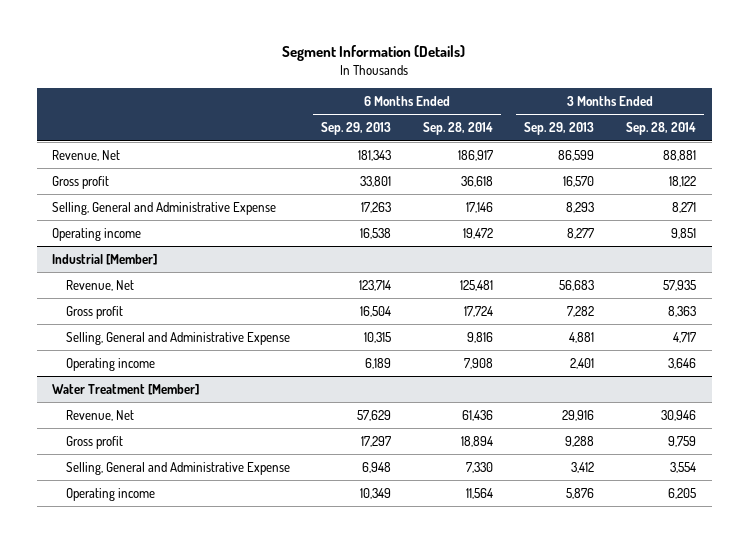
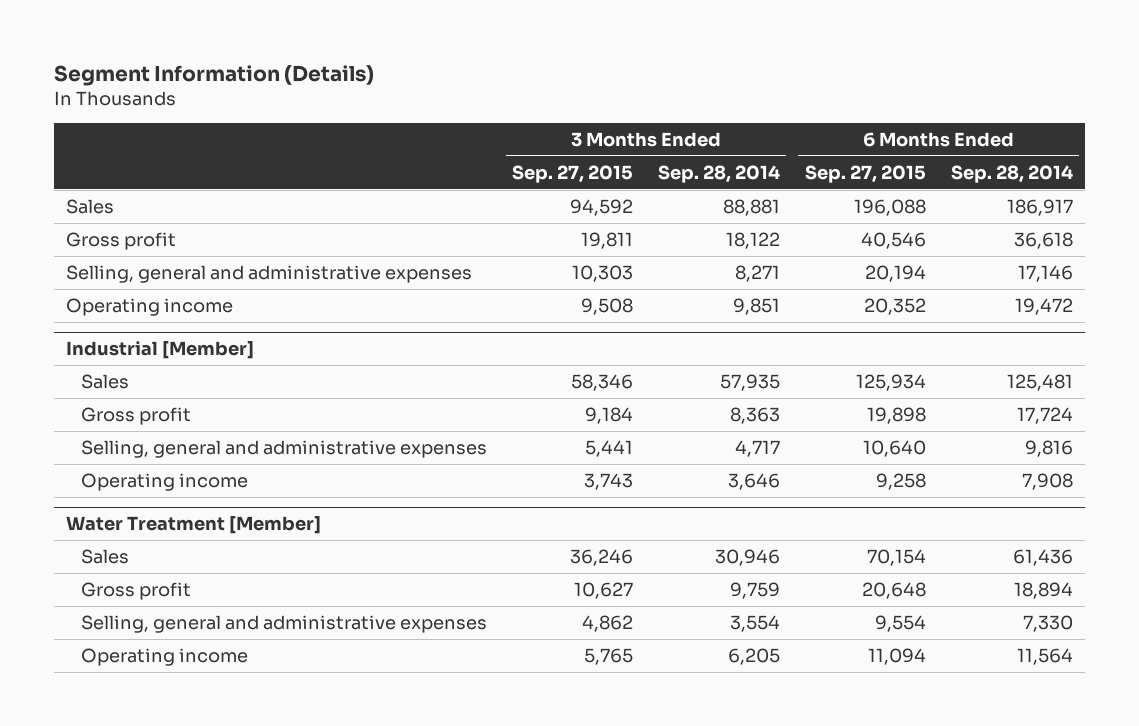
[321,122,392,136] Sep. 29, 2013 -> none
[524,122,595,136] Sep. 29, 2013 -> none
none -> [511,164,633,183] Sep. 27, 2015
none -> [804,164,926,183] Sep. 27, 2015
[52,150,121,162] Revenue, Net -> [65,198,114,214] Sales
[52,202,277,216] Selling, General and Administrative Expense -> [65,264,472,283] Selling, general and administrative expenses
[65,280,134,292] Revenue, Net -> [80,373,129,389] Sales
[65,332,290,346] Selling, General and Administrative Expense -> [80,439,487,458] Selling, general and administrative expenses
[65,410,134,422] Revenue, Net -> [80,548,129,564] Sales
[65,462,290,476] Selling, General and Administrative Expense -> [80,614,487,633] Selling, general and administrative expenses

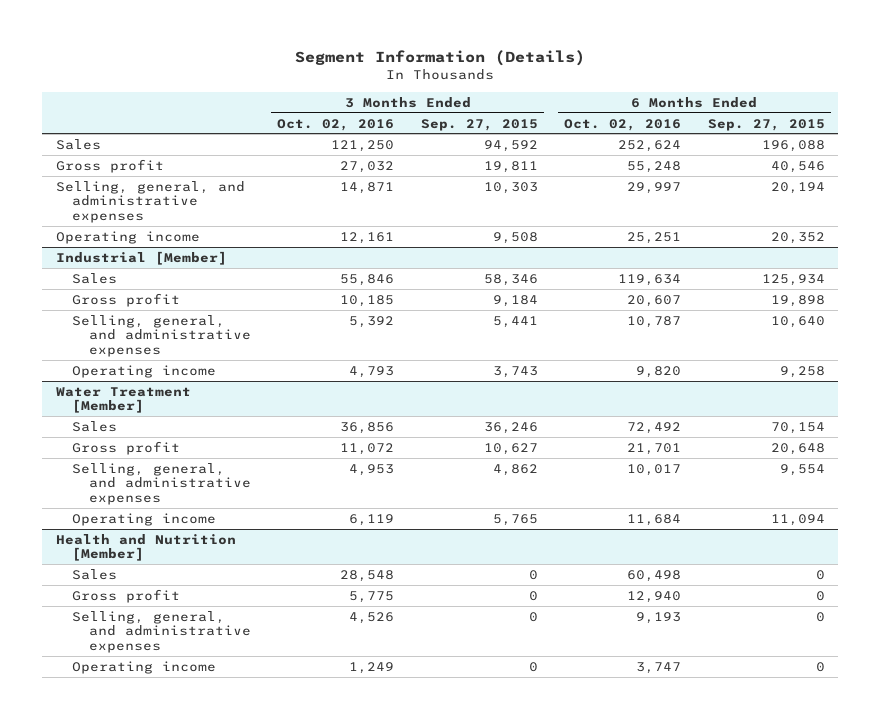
[657,164,780,183] Sep. 28, 2014 -> none
[950,164,1073,183] Sep. 28, 2014 -> none
none -> [277,118,395,131] Oct. 02, 2016
none -> [564,118,682,131] Oct. 02, 2016
[65,264,472,283] Selling, general and administrative expenses -> [55,180,245,224] Selling, general, and administrative expenses
[80,439,487,458] Selling, general and administrative expenses -> [72,314,252,358] Selling, general, and administrative expenses
[80,614,487,633] Selling, general and administrative expenses -> [72,462,252,506] Selling, general, and administrative expenses
none -> [55,533,236,562] Health and Nutrition [Member]
none -> [72,568,118,580] Sales
none -> [72,588,181,603] Gross profit
none -> [72,610,252,654] Selling, general, and administrative expenses
none -> [72,660,217,674] Operating income

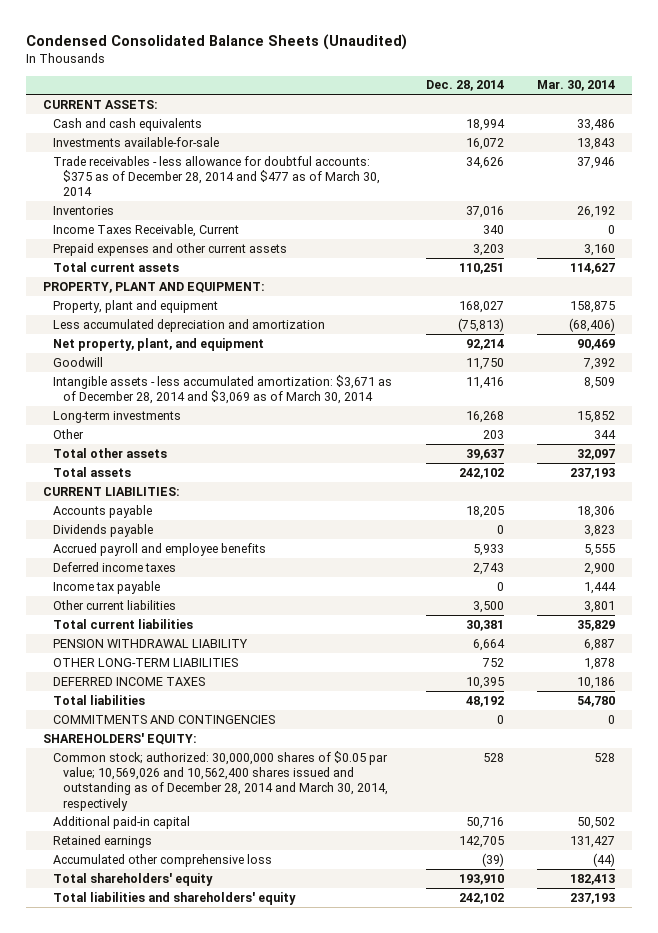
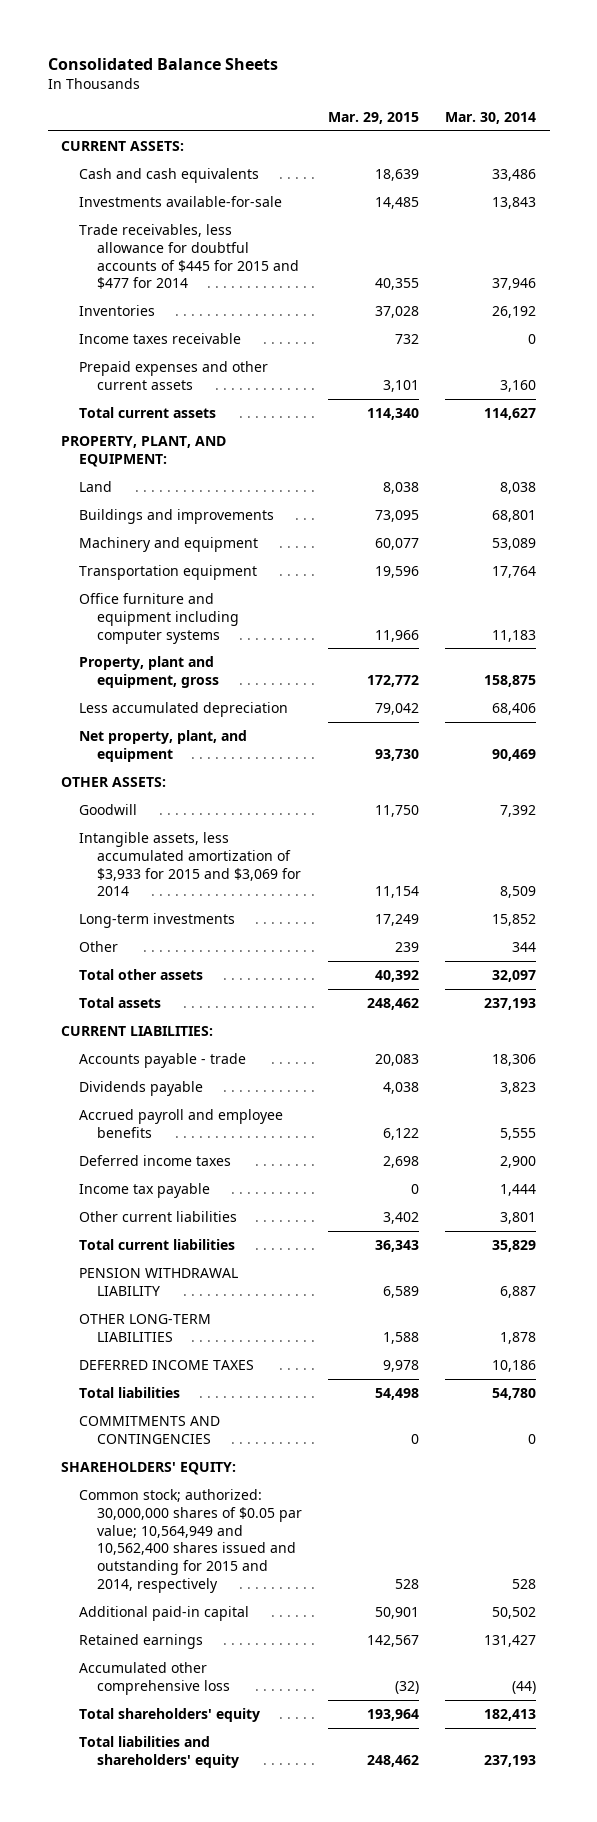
[26,33,408,50] Condensed Consolidated Balance Sheets (Unaudited) -> [47,57,278,70] Consolidated Balance Sheets
[425,80,504,92] Dec. 28, 2014 -> none
none -> [328,111,420,124] Mar. 29, 2015
[52,155,380,197] Trade receivables - less allowance for doubtful accounts: $375 as of December 28, 2014 and $477 as of March 30, 2014 -> [78,224,299,290] Trade receivables, less allowance for doubtful accounts of $445 for 2015 and $477 for 2014
[52,223,239,237] Income Taxes Receivable, Current -> [78,333,241,345] Income taxes receivable
[42,281,265,293] PROPERTY, PLANT AND EQUIPMENT: -> [60,436,226,467] PROPERTY, PLANT, AND EQUIPMENT:
none -> [78,481,112,493] Land
none -> [78,509,274,525] Buildings and improvements
none -> [78,537,258,553] Machinery and equipment
none -> [78,565,257,581] Transportation equipment
none -> [78,593,239,644] Office furniture and equipment including computer systems
[52,299,218,313] Property, plant and equipment -> [78,656,219,688] Property, plant and equipment, gross
[52,318,325,332] Less accumulated depreciation and amortization -> [78,702,288,718] Less accumulated depreciation
[569,317,616,332] (68,406) -> [492,703,537,716] 68,406
none -> [60,777,166,788] OTHER ASSETS:
[52,374,392,405] Intangible assets - less accumulated amortization: $3,671 as of December 28, 2014 and $3,069 as of March 30, 2014 -> [78,832,301,897] Intangible assets, less accumulated amortization of $3,933 for 2015 and $3,069 for 2014
[52,504,152,518] Accounts payable -> [78,1053,246,1069] Accounts payable - trade
[52,750,388,811] Common stock; authorized: 30,000,000 shares of $0.05 par value; 10,569,026 and 10,562,400 shares issued and outstanding as of December 28, 2014 and March 30, 2014, respectively -> [78,1489,302,1594] Common stock; authorized: 30,000,000 shares of $0.05 par value; 10,564,949 and 10,562,400 shares issued and outstanding for 2015 and 2014, respectively

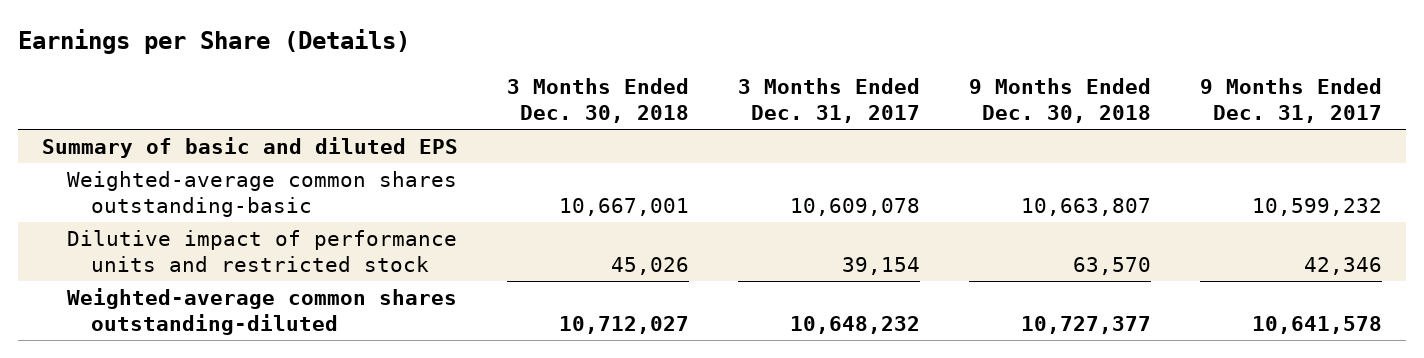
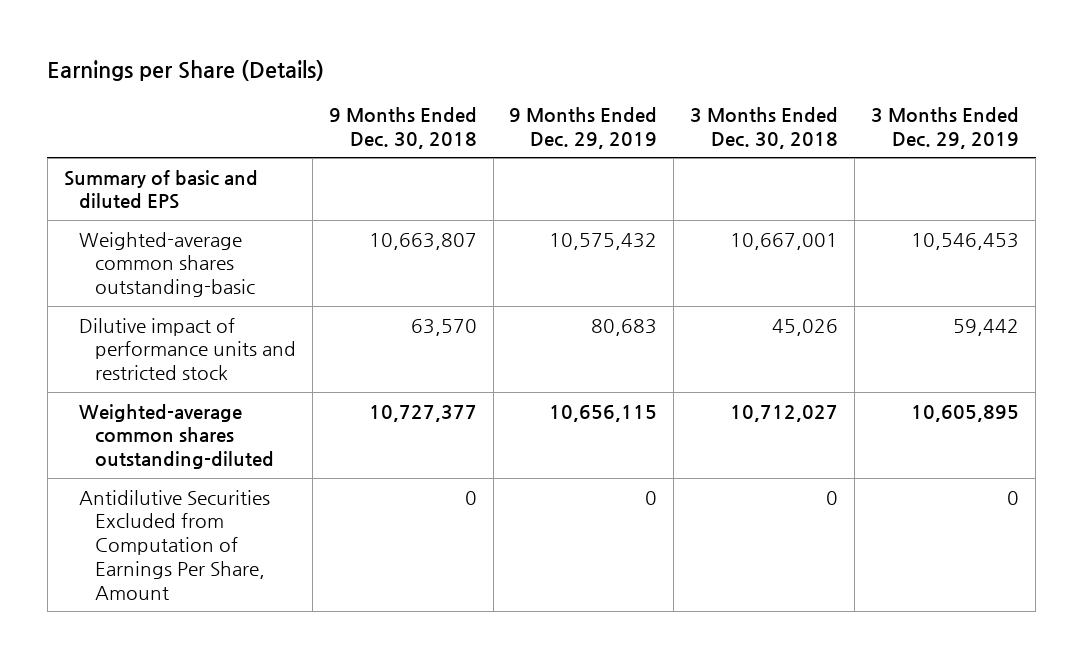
[738,77,921,124] 3 Months Ended Dec. 31, 2017 -> none
[1199,77,1382,124] 9 Months Ended Dec. 31, 2017 -> none
none -> [509,107,658,150] 9 Months Ended Dec. 29, 2019
none -> [871,107,1020,150] 3 Months Ended Dec. 29, 2019
none -> [79,489,271,601] Antidilutive Securities Excluded from Computation of Earnings Per Share, Amount

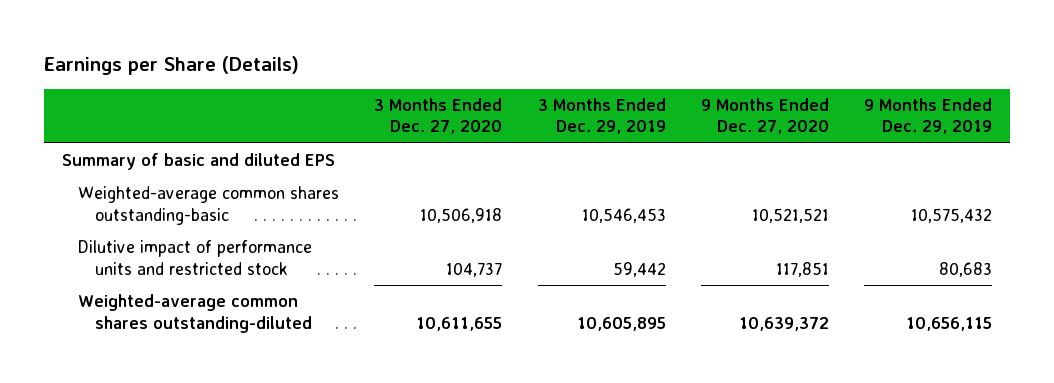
[328,107,477,150] 9 Months Ended Dec. 30, 2018 -> none
[690,107,839,150] 3 Months Ended Dec. 30, 2018 -> none
none -> [374,98,503,135] 3 Months Ended Dec. 27, 2020
none -> [701,98,830,135] 9 Months Ended Dec. 27, 2020
[79,489,271,601] Antidilutive Securities Excluded from Computation of Earnings Per Share, Amount -> none

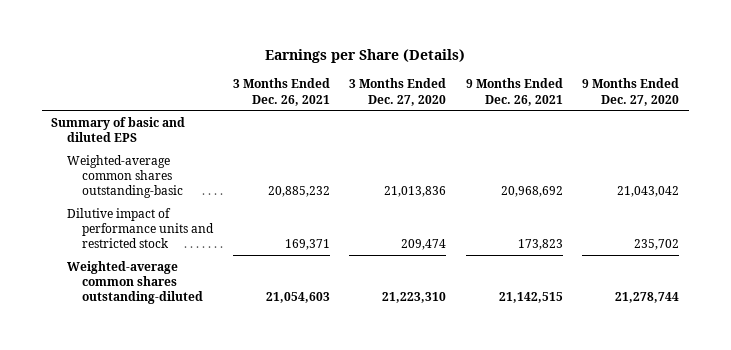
[537,98,666,135] 3 Months Ended Dec. 29, 2019 -> none
[864,98,993,135] 9 Months Ended Dec. 29, 2019 -> none
none -> [232,78,330,106] 3 Months Ended Dec. 26, 2021
none -> [465,78,563,106] 9 Months Ended Dec. 26, 2021
[420,207,503,223] 10,506,918 -> [384,186,447,198] 21,013,836
[752,207,830,223] 10,521,521 -> [617,186,680,198] 21,043,042
[446,261,503,277] 104,737 -> [401,239,447,251] 209,474
[776,261,830,277] 117,851 -> [634,239,680,251] 235,702
[416,316,503,331] 10,611,655 -> [382,292,447,304] 21,223,310
[739,316,830,331] 10,639,372 -> [615,292,680,304] 21,278,744

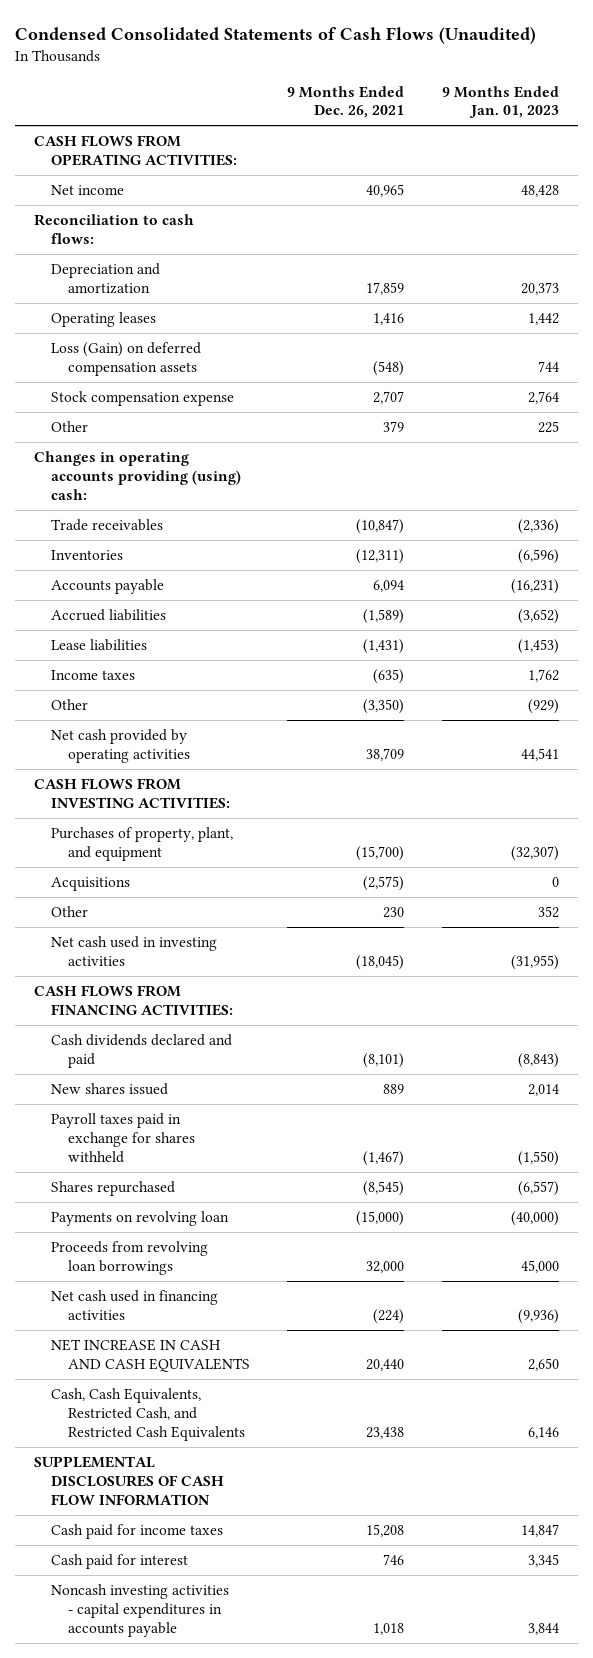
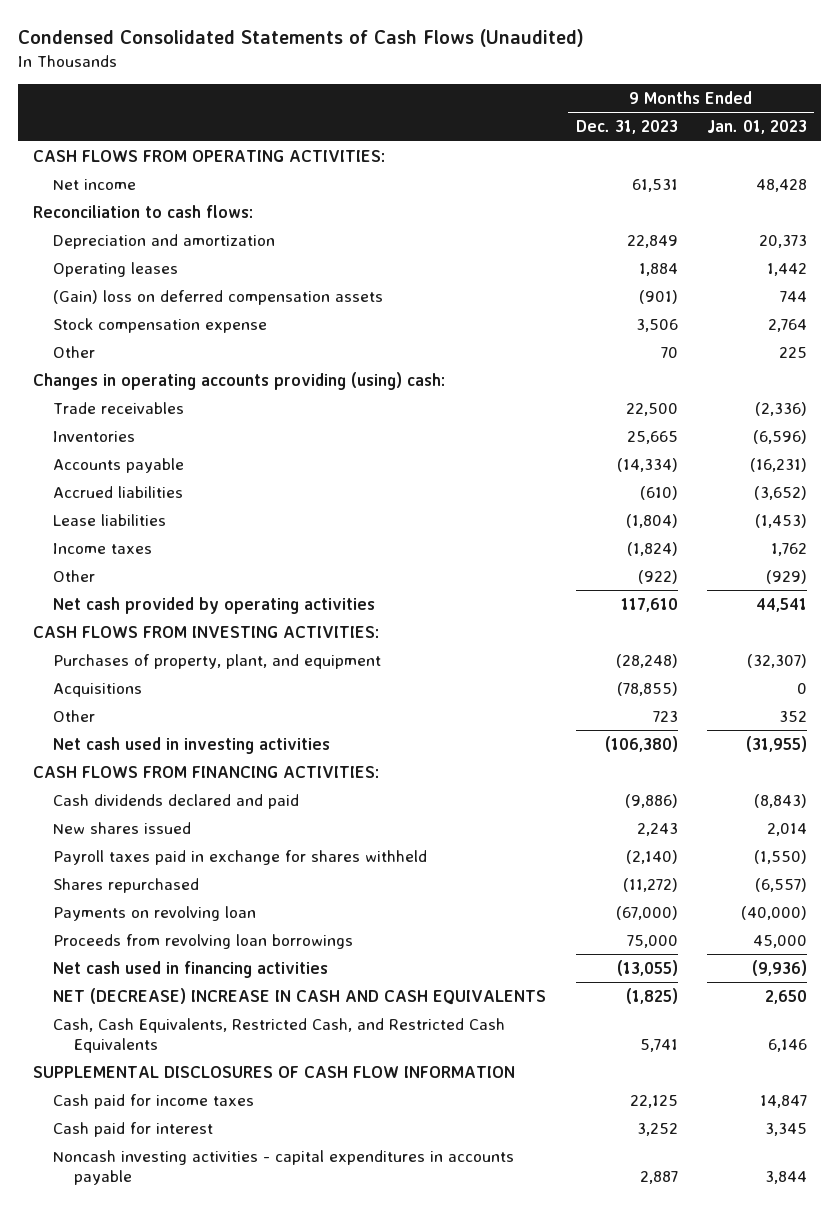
[287,85,405,119] 9 Months Ended Dec. 26, 2021 -> none
none -> [575,120,678,135] Dec. 31, 2023
[50,342,201,377] Loss (Gain) on deferred compensation assets -> [53,289,384,305] (Gain) loss on deferred compensation assets
[50,1339,250,1373] NET INCREASE IN CASH AND CASH EQUIVALENTS -> [53,987,547,1005] NET (DECREASE) INCREASE IN CASH AND CASH EQUIVALENTS

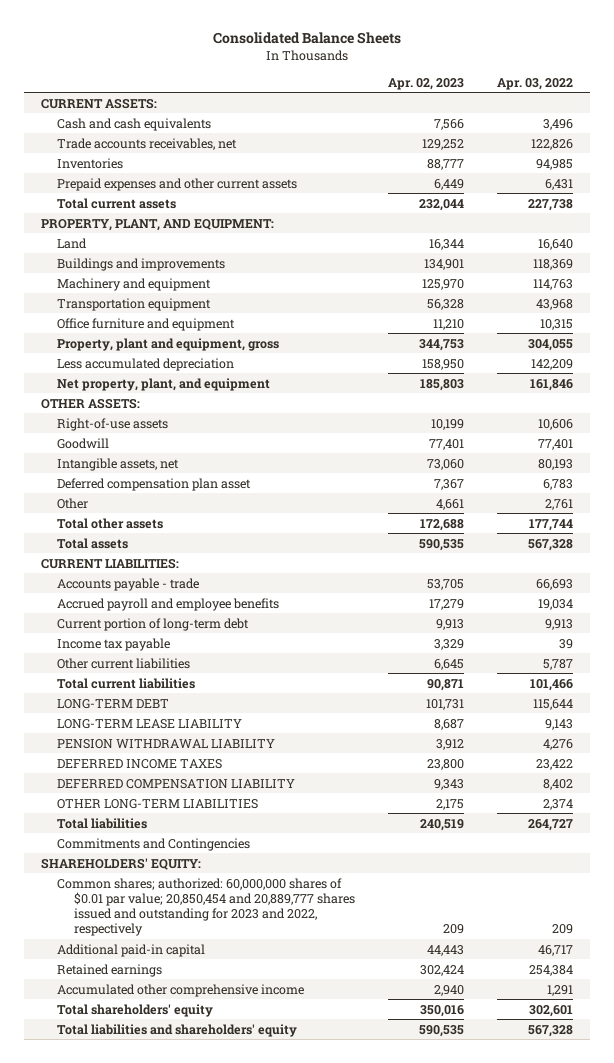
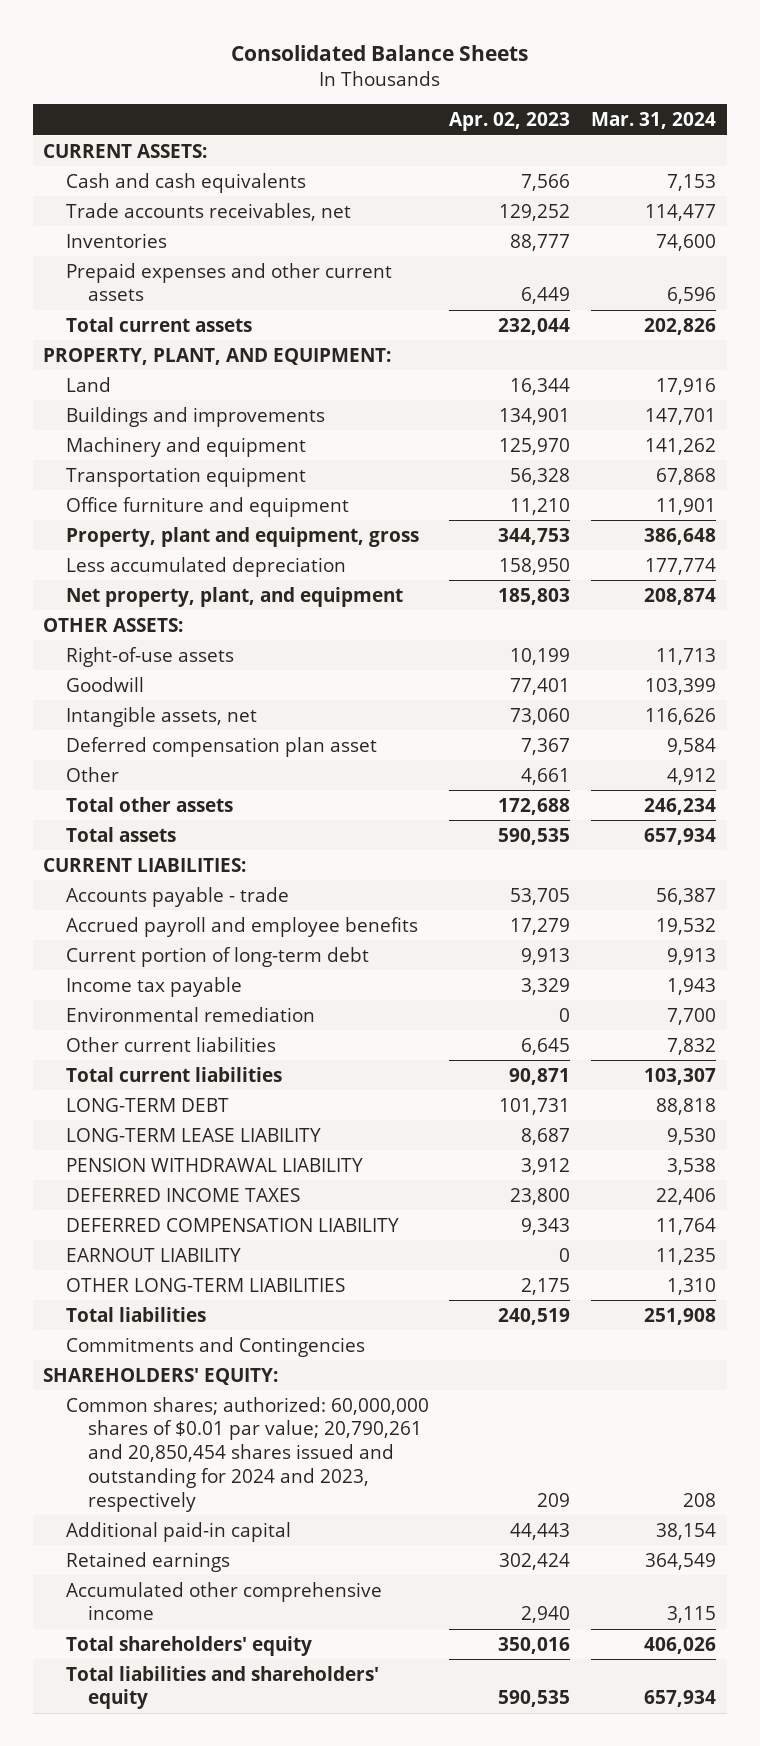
[496,77,573,90] Apr. 03, 2022 -> none
none -> [591,111,717,129] Mar. 31, 2024
none -> [65,1006,315,1022] Environmental remediation
none -> [65,1247,241,1262] EARNOUT LIABILITY
[57,877,355,937] Common shares; authorized: 60,000,000 shares of $0.01 par value; 20,850,454 and 20,889,777 shares issued and outstanding for 2023 and 2022, respectively -> [65,1396,429,1512] Common shares; authorized: 60,000,000 shares of $0.01 par value; 20,790,261 and 20,850,454 shares issued and outstanding for 2024 and 2023, respectively

